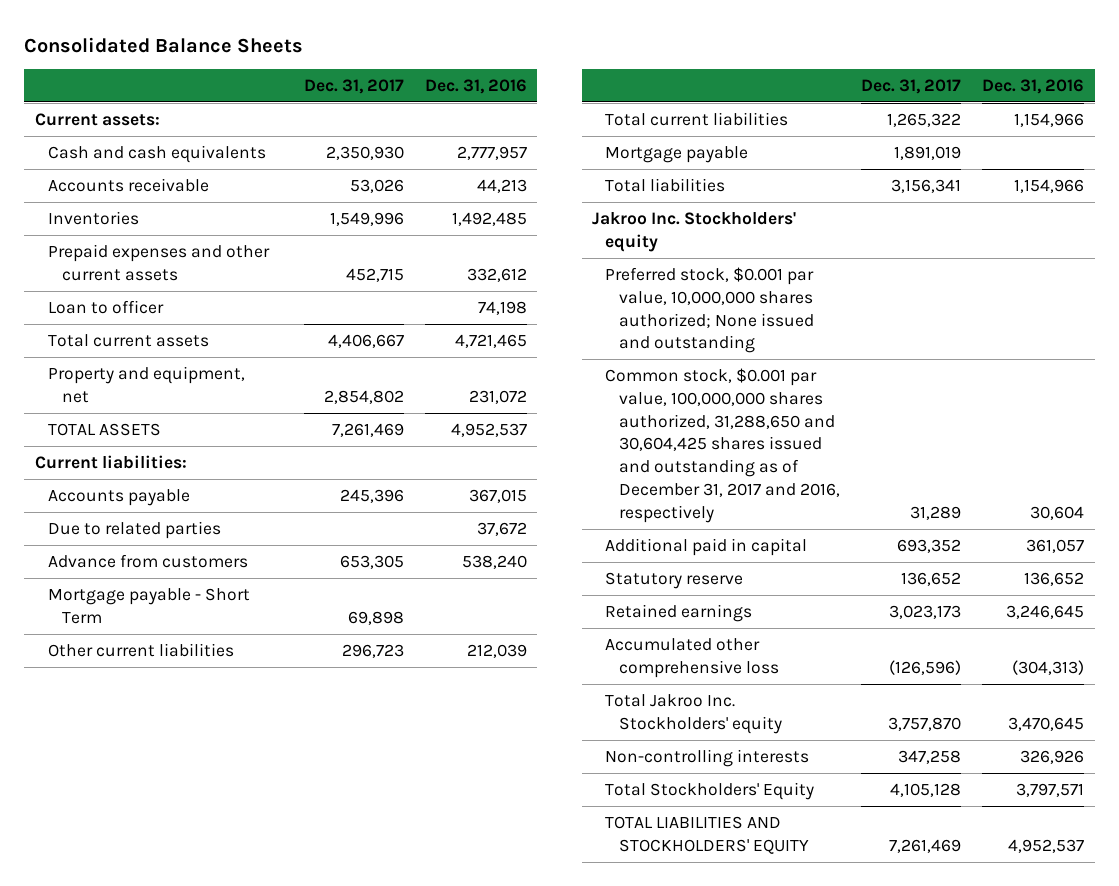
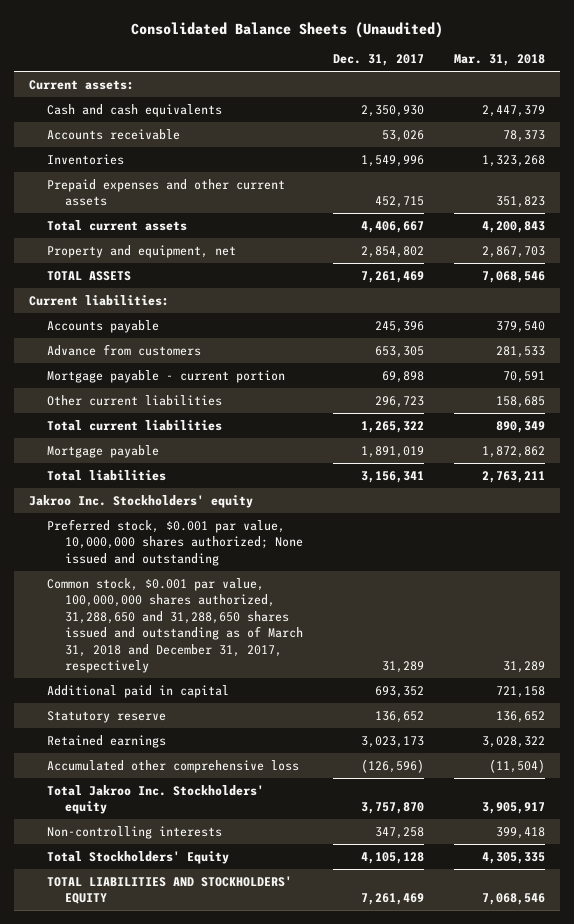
[24,36,304,53] Consolidated Balance Sheets -> [130,21,443,38] Consolidated Balance Sheets (Unaudited)
[424,79,527,95] Dec. 31, 2016 -> none
none -> [453,54,545,67] Mar. 31, 2018
[48,299,165,314] Loan to officer -> none
[48,520,222,539] Due to related parties -> none
[48,587,251,624] Mortgage payable - Short Term -> [47,369,286,383] Mortgage payable - current portion
[605,367,840,524] Common stock, $0.001 par value, 100,000,000 shares authorized, 31,288,650 and 30,604,425 shares issued and outstanding as of December 31, 2017 and 2016, respectively -> [47,577,304,674] Common stock, $0.001 par value, 100,000,000 shares authorized, 31,288,650 and 31,288,650 shares issued and outstanding as of March 31, 2018 and December 31, 2017, respectively

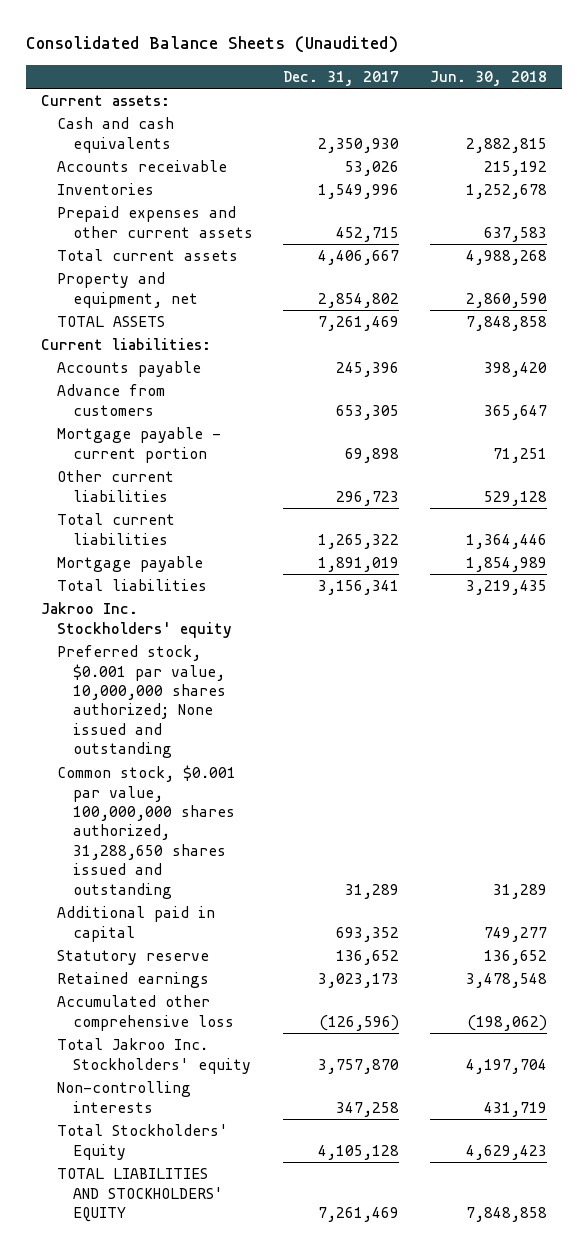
[453,54,545,67] Mar. 31, 2018 -> none
none -> [429,70,547,86] Jun. 30, 2018
[47,577,304,674] Common stock, $0.001 par value, 100,000,000 shares authorized, 31,288,650 and 31,288,650 shares issued and outstanding as of March 31, 2018 and December 31, 2017, respectively -> [56,765,236,899] Common stock, $0.001 par value, 100,000,000 shares authorized, 31,288,650 shares issued and outstanding

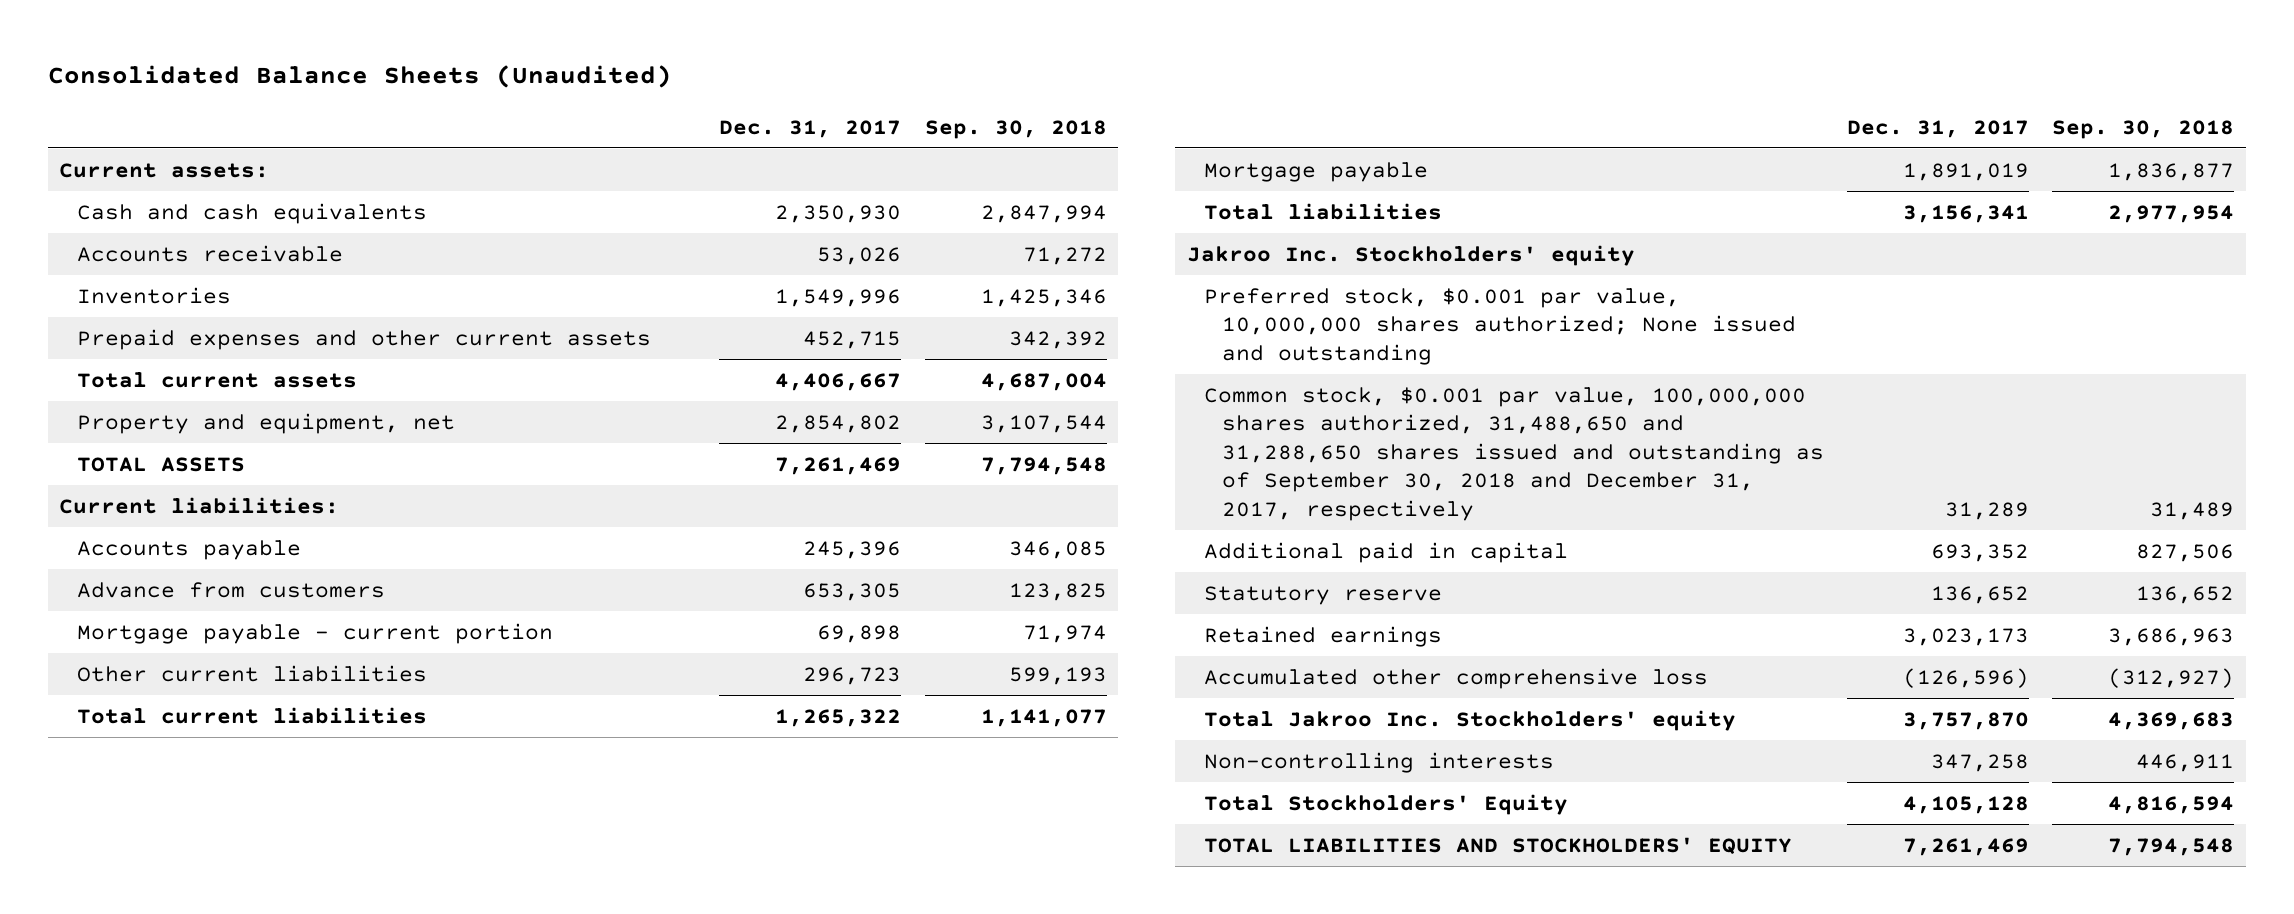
[429,70,547,86] Jun. 30, 2018 -> none
none -> [924,119,1107,139] Sep. 30, 2018
[56,765,236,899] Common stock, $0.001 par value, 100,000,000 shares authorized, 31,288,650 shares issued and outstanding -> [1204,386,1824,521] Common stock, $0.001 par value, 100,000,000 shares authorized, 31,488,650 and 31,288,650 shares issued and outstanding as of September 30, 2018 and December 31, 2017, respectively

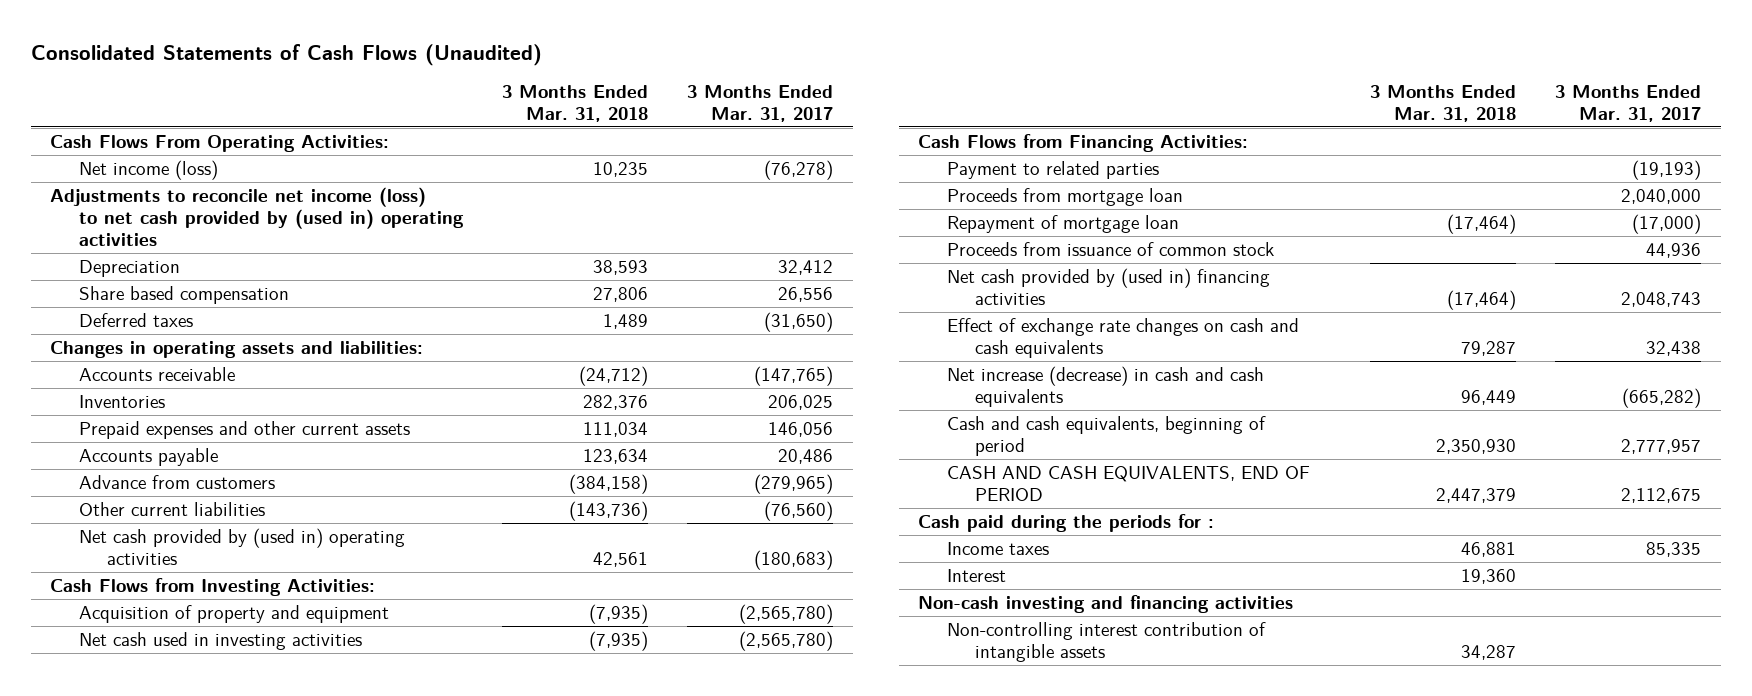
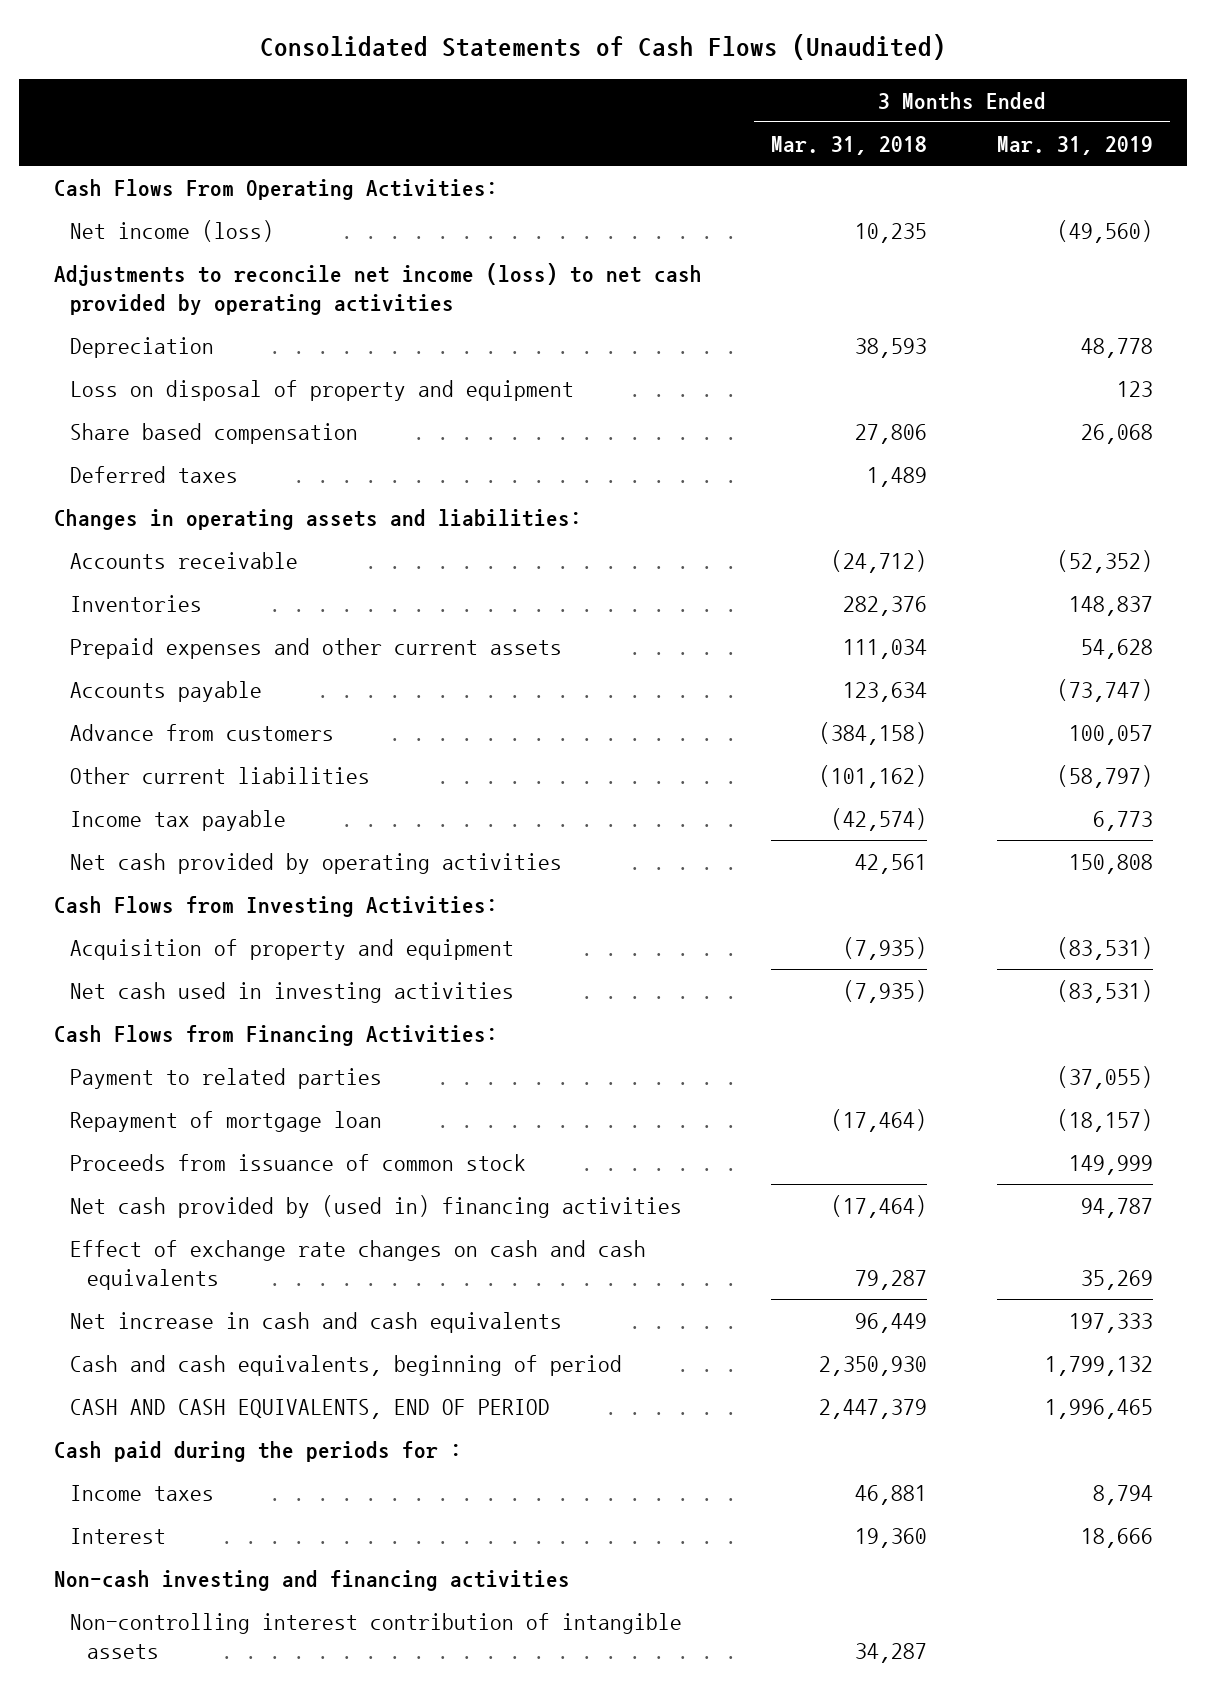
[687,84,834,122] 3 Months Ended Mar. 31, 2017 -> none
none -> [996,136,1153,156] Mar. 31, 2019
[50,186,464,246] Adjustments to reconcile net income (loss) to net cash provided by (used in) operating activities -> [54,263,703,316] Adjustments to reconcile net income (loss) to net cash provided by operating activities
none -> [70,380,575,402] Loss on disposal of property and equipment
[568,500,648,521] (143,736) -> [819,765,928,789] (101,162)
none -> [70,810,287,832] Income tax payable
[78,527,405,565] Net cash provided by (used in) operating activities -> [70,853,563,875] Net cash provided by operating activities
[946,187,1183,206] Proceeds from mortgage loan -> none
[946,365,1264,407] Net increase (decrease) in cash and cash equivalents -> [70,1312,563,1334] Net increase in cash and cash equivalents

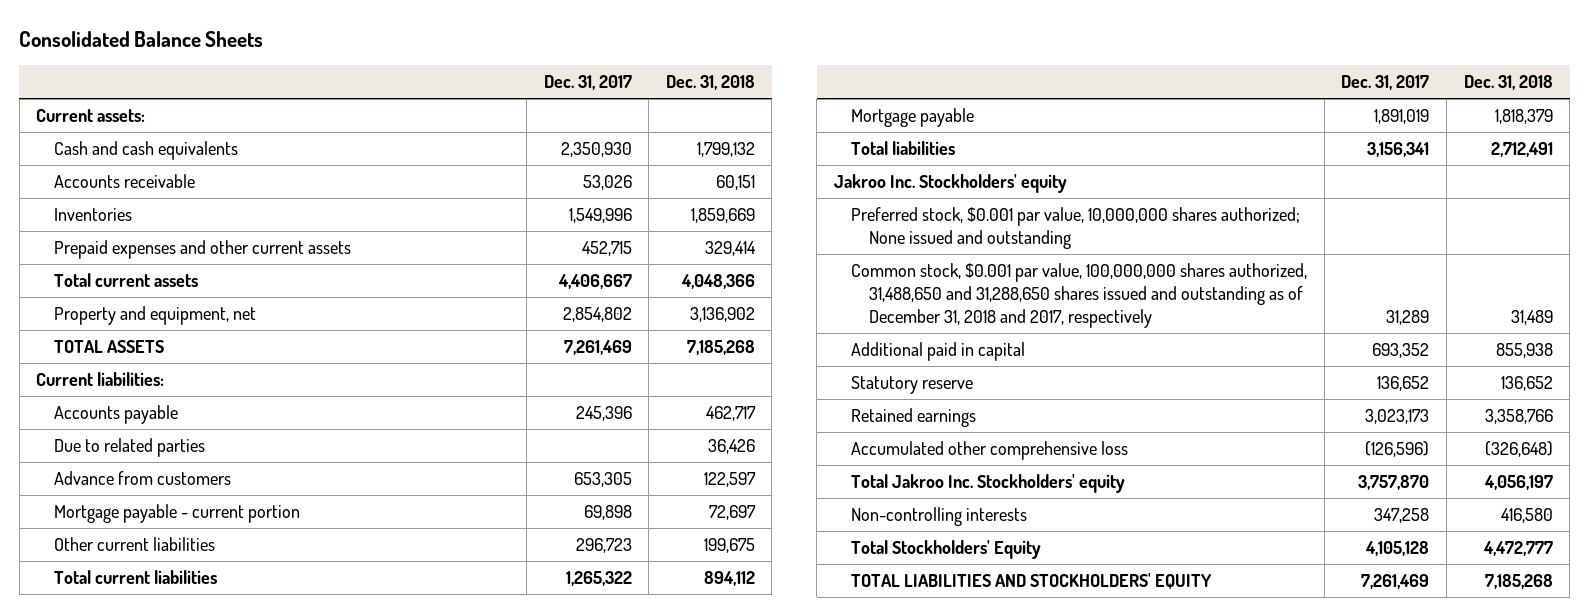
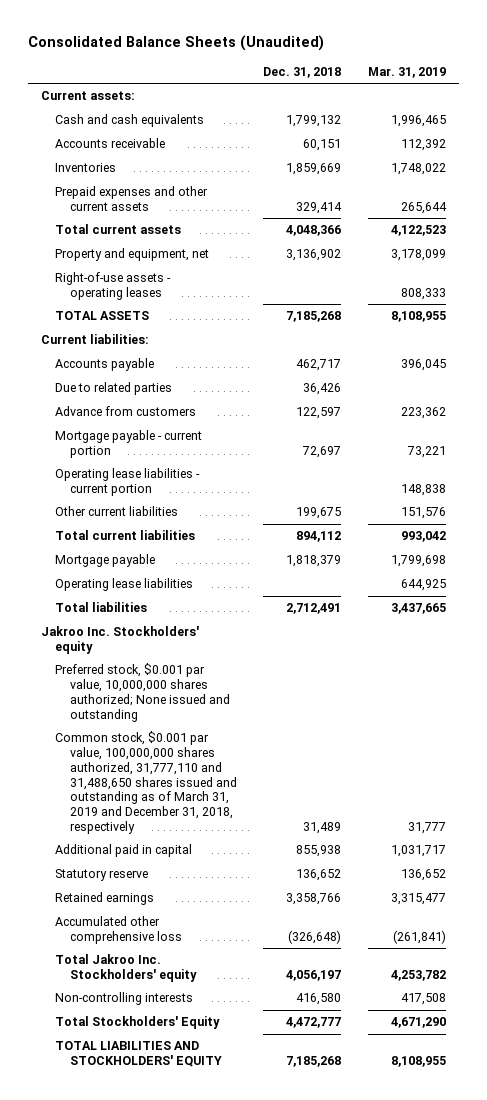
[19,31,264,48] Consolidated Balance Sheets -> [27,35,324,52] Consolidated Balance Sheets (Unaudited)
[543,75,632,91] Dec. 31, 2017 -> none
none -> [367,67,446,79] Mar. 31, 2019
none -> [55,272,172,301] Right-of-use assets - operating leases
none -> [55,468,201,497] Operating lease liabilities - current portion
none -> [55,578,194,592] Operating lease liabilities
[851,263,1308,328] Common stock, $0.001 par value, 100,000,000 shares authorized, 31,488,650 and 31,288,650 shares issued and outstanding as of December 31, 2018 and 2017, respectively -> [55,731,237,835] Common stock, $0.001 par value, 100,000,000 shares authorized, 31,777,110 and 31,488,650 shares issued and outstanding as of March 31, 2019 and December 31, 2018, respectively

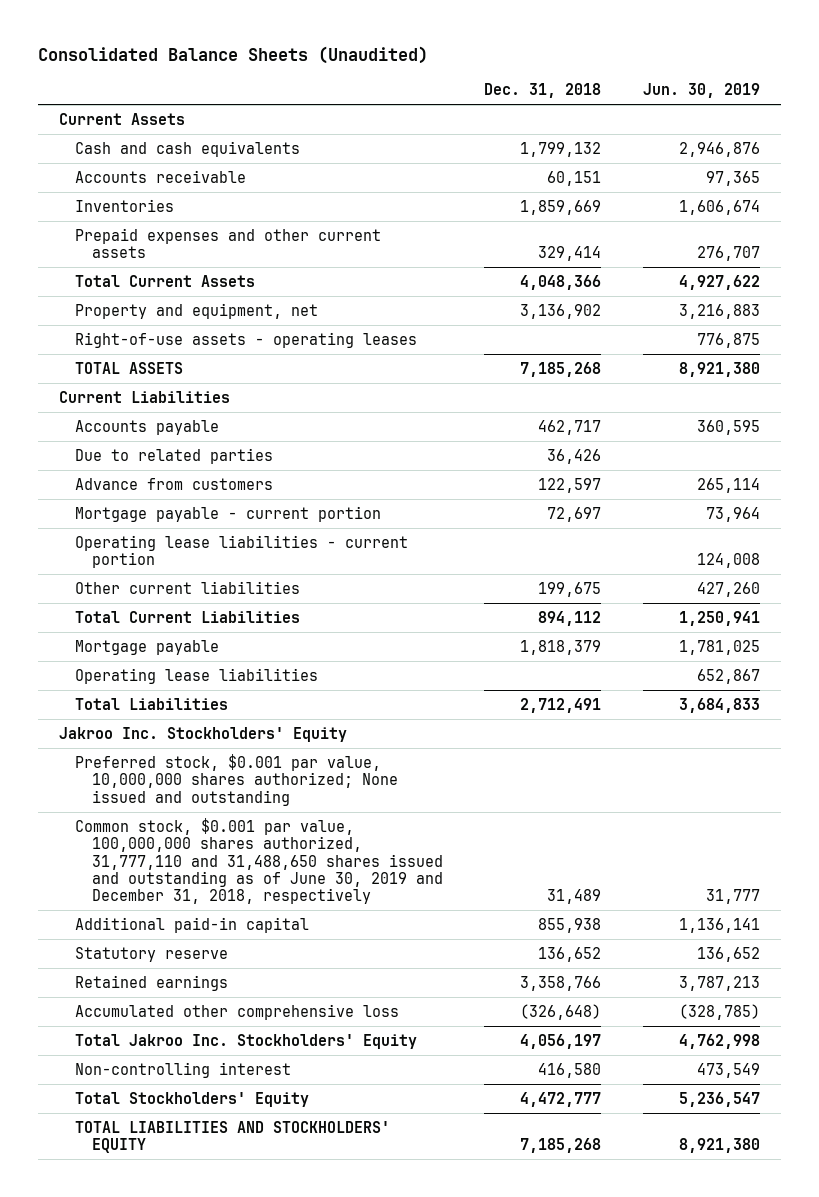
[367,67,446,79] Mar. 31, 2019 -> none
none -> [643,83,761,99] Jun. 30, 2019
[41,91,136,101] Current assets: -> [59,112,186,125] Current Assets
[55,224,182,235] Total current assets -> [75,274,256,287] Total Current Assets
[41,334,150,345] Current liabilities: -> [59,390,231,403] Current Liabilities
[55,530,196,541] Total current liabilities -> [75,610,301,623] Total Current Liabilities
[55,602,148,613] Total liabilities -> [75,697,229,710] Total Liabilities
[41,626,200,655] Jakroo Inc. Stockholders' equity -> [59,726,348,742] Jakroo Inc. Stockholders' Equity
[55,731,237,835] Common stock, $0.001 par value, 100,000,000 shares authorized, 31,777,110 and 31,488,650 shares issued and outstanding as of March 31, 2019 and December 31, 2018, respectively -> [75,817,443,905] Common stock, $0.001 par value, 100,000,000 shares authorized, 31,777,110 and 31,488,650 shares issued and outstanding as of June 30, 2019 and December 31, 2018, respectively
[55,844,193,858] Additional paid in capital -> [75,916,310,933] Additional paid-in capital
[55,954,197,983] Total Jakroo Inc. Stockholders' equity -> [75,1033,418,1049] Total Jakroo Inc. Stockholders' Equity
[55,992,194,1006] Non-controlling interests -> [75,1061,292,1078] Non-controlling interest

